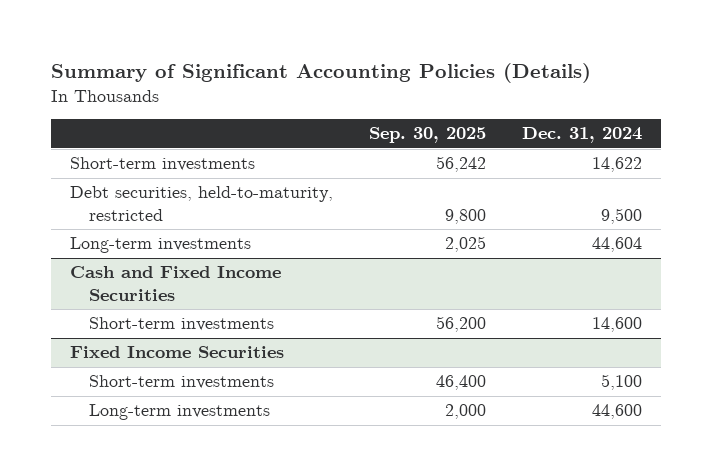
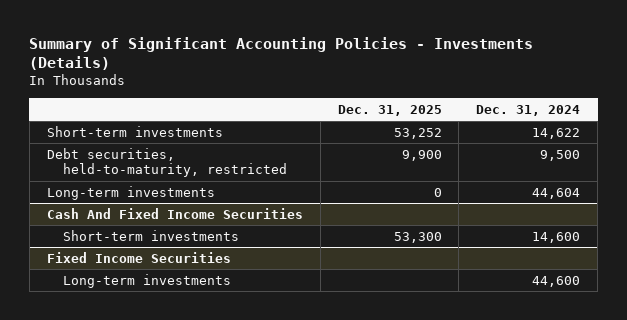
[51,63,592,84] Summary of Significant Accounting Policies (Details) -> [29,36,534,71] Summary of Significant Accounting Policies - Investments (Details)
[368,127,486,144] Sep. 30, 2025 -> none
none -> [337,104,442,116] Dec. 31, 2025
[69,266,281,301] Cash and Fixed Income Securities -> [46,207,303,219] Cash And Fixed Income Securities
[88,375,274,390] Short-term investments -> none

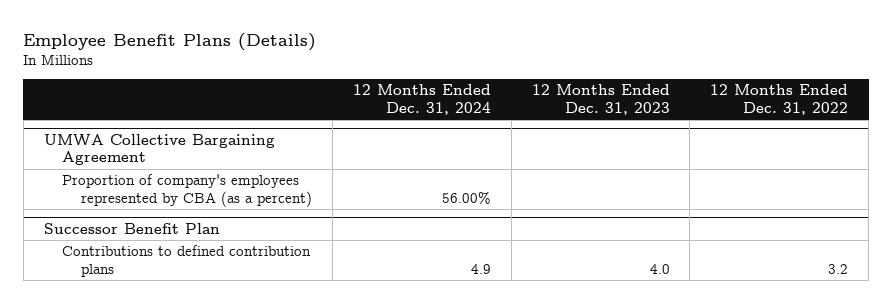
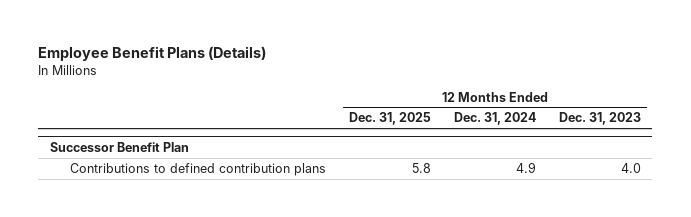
[710,84,849,115] 12 Months Ended Dec. 31, 2022 -> none
none -> [348,112,431,126] Dec. 31, 2025
[43,133,275,166] UMWA Collective Bargaining Agreement -> none
[62,174,313,207] Proportion of company's employees represented by CBA (as a percent) -> none

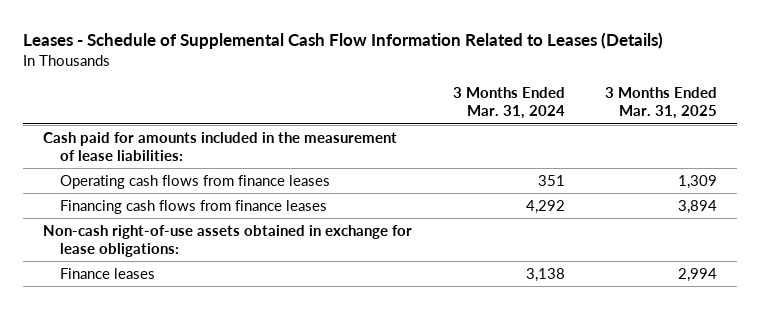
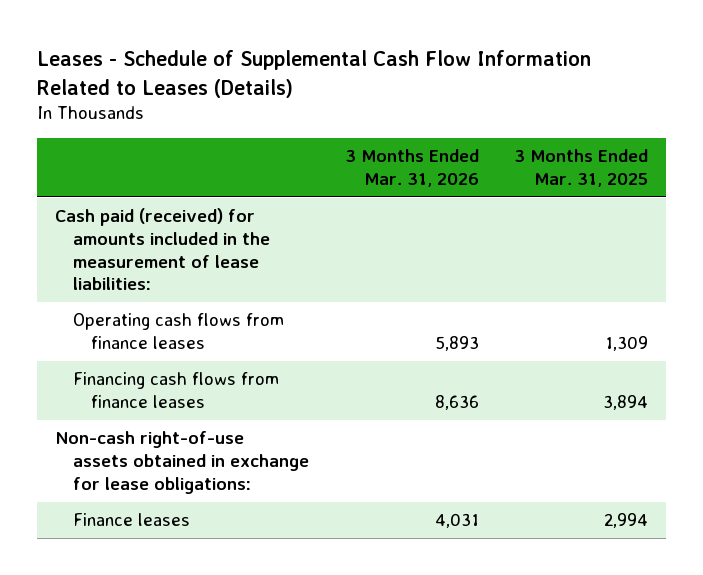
[452,87,565,120] 3 Months Ended Mar. 31, 2024 -> none
none -> [344,149,479,187] 3 Months Ended Mar. 31, 2026
[43,131,398,161] Cash paid for amounts included in the measurement of lease liabilities: -> [55,208,271,291] Cash paid (received) for amounts included in the measurement of lease liabilities:

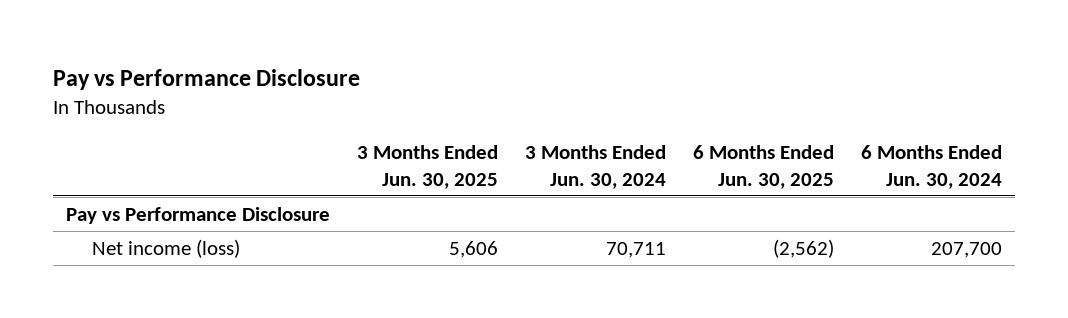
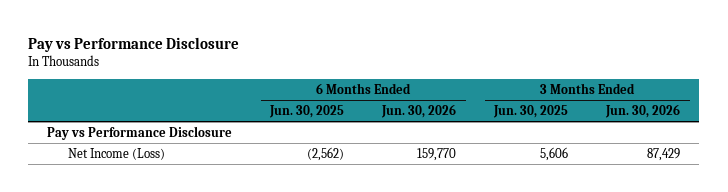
[525,144,667,189] 3 Months Ended Jun. 30, 2024 -> none
[860,144,1002,189] 6 Months Ended Jun. 30, 2024 -> none
none -> [381,104,457,119] Jun. 30, 2026
none -> [605,104,681,119] Jun. 30, 2026
[92,238,241,258] Net income (loss) -> [68,147,166,160] Net Income (Loss)

